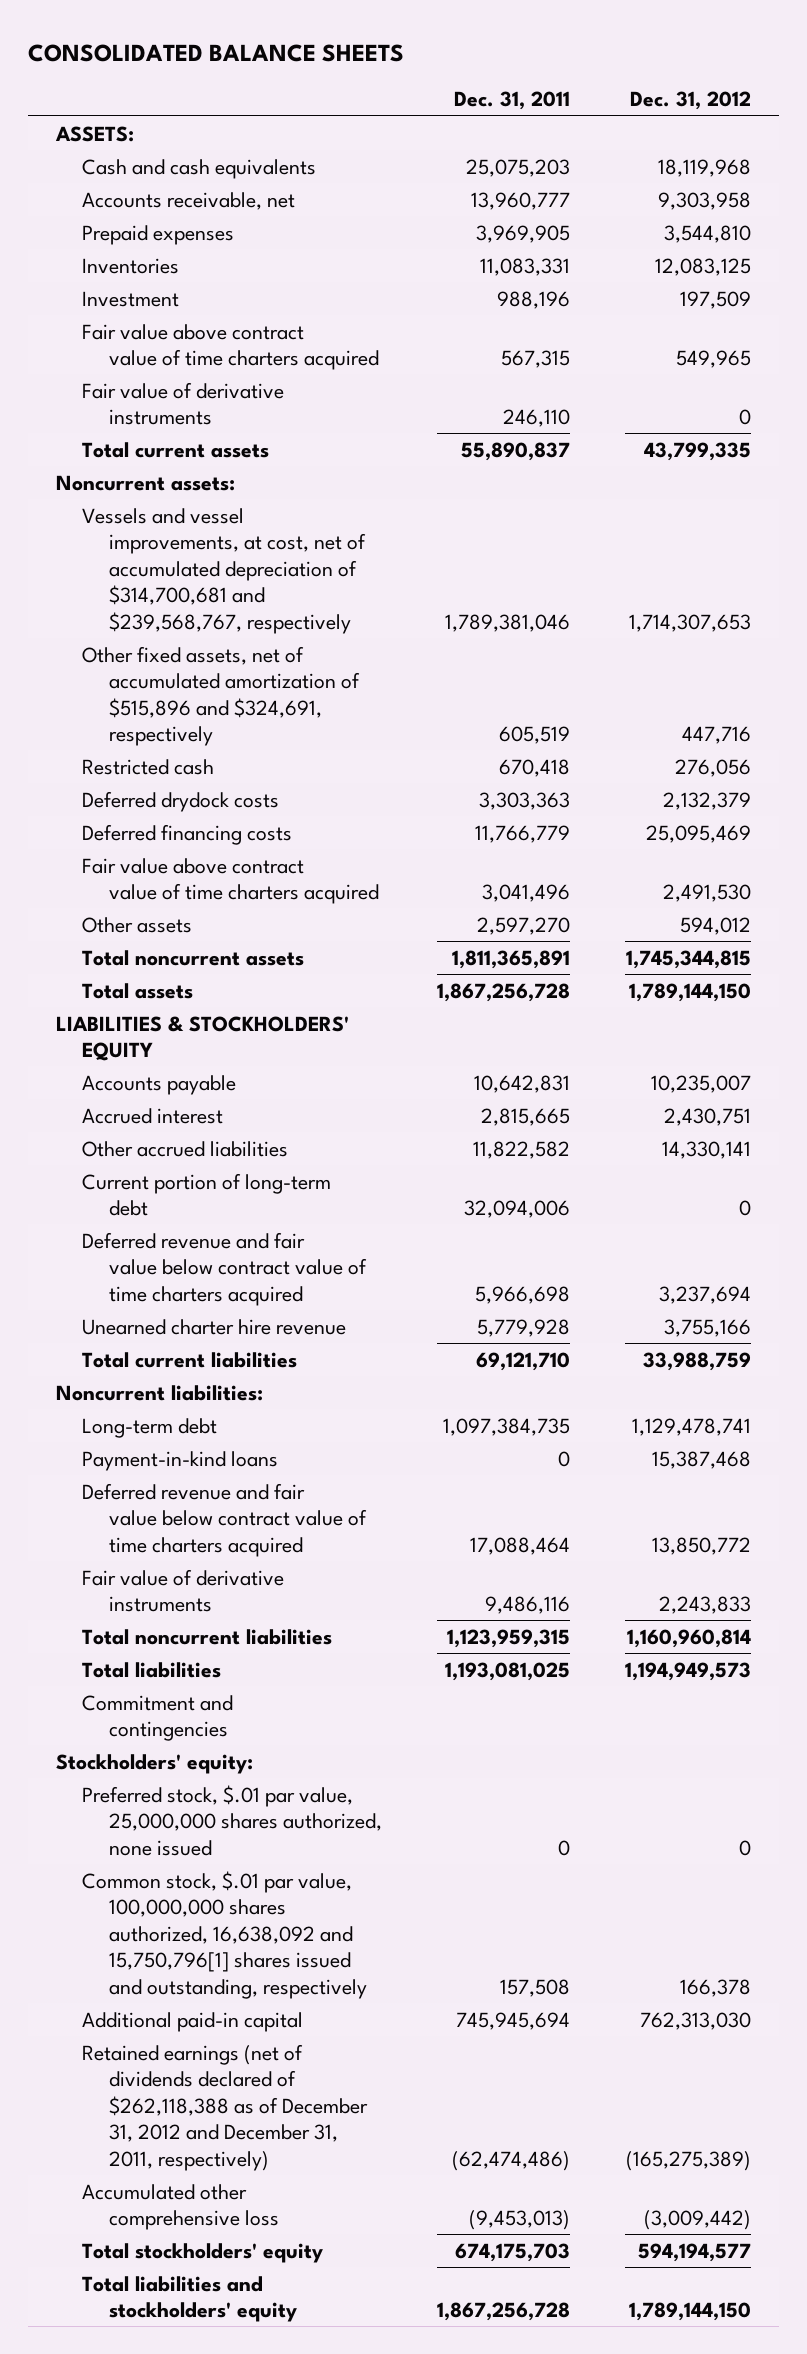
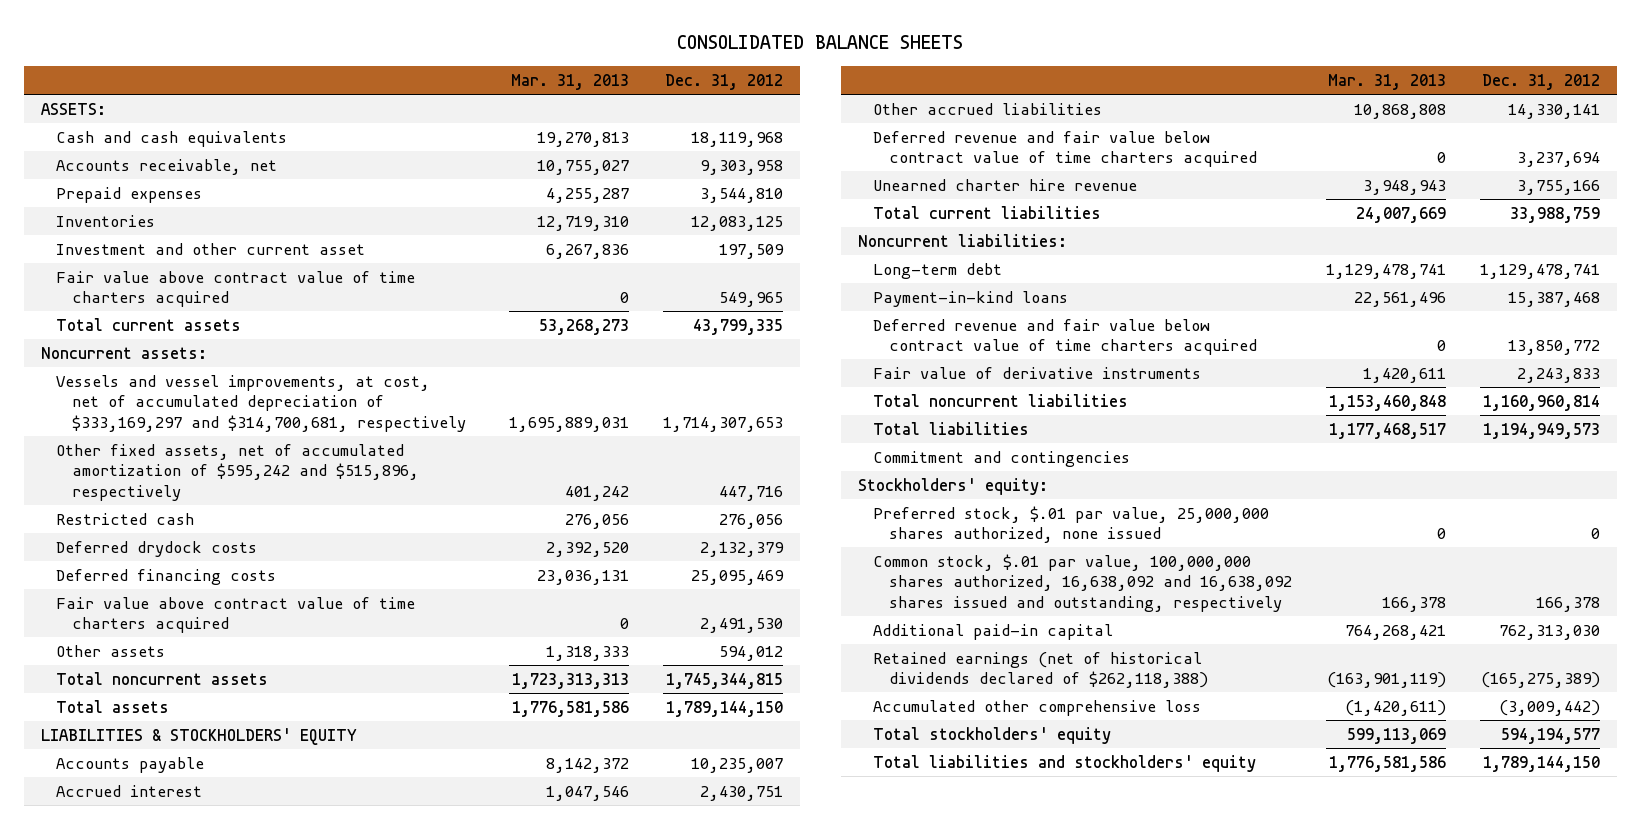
[453,91,570,111] Dec. 31, 2011 -> none
none -> [510,73,629,90] Mar. 31, 2013
[82,290,180,307] Investment -> [56,242,366,255] Investment and other current asset
[82,381,285,426] Fair value of derivative instruments -> none
[82,507,366,634] Vessels and vessel improvements, at cost, net of accumulated depreciation of $314,700,681 and $239,568,767, respectively -> [56,374,466,432] Vessels and vessel improvements, at cost, net of accumulated depreciation of $333,169,297 and $314,700,681, respectively
[82,645,360,747] Other fixed assets, net of accumulated amortization of $515,896 and $324,691, respectively -> [56,443,419,501] Other fixed assets, net of accumulated amortization of $595,242 and $515,896, respectively
[82,1172,332,1217] Current portion of long-term debt -> none
[82,1870,367,1999] Common stock, $.01 par value, 100,000,000 shares authorized, 16,638,092 and 15,750,796[1] shares issued and outstanding, respectively -> [873,553,1292,612] Common stock, $.01 par value, 100,000,000 shares authorized, 16,638,092 and 16,638,092 shares issued and outstanding, respectively
[82,2043,368,2171] Retained earnings (net of dividends declared of $262,118,388 as of December 31, 2012 and December 31, 2011, respectively) -> [873,651,1208,689] Retained earnings (net of historical dividends declared of $262,118,388)

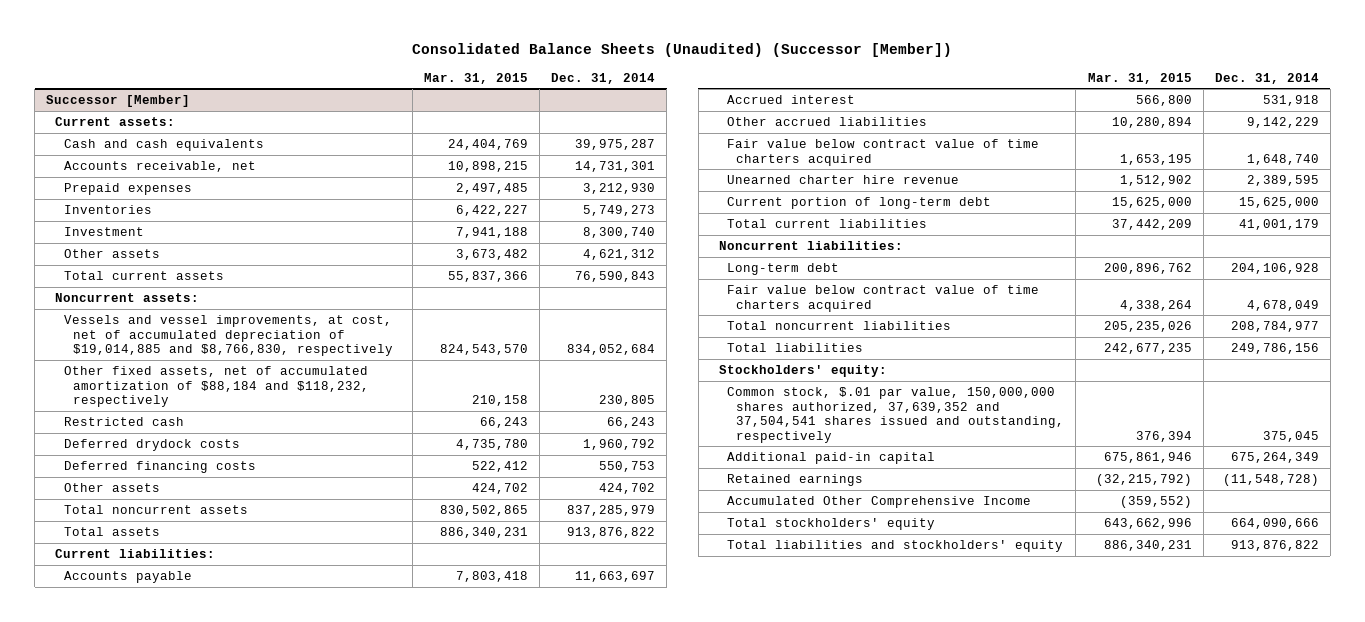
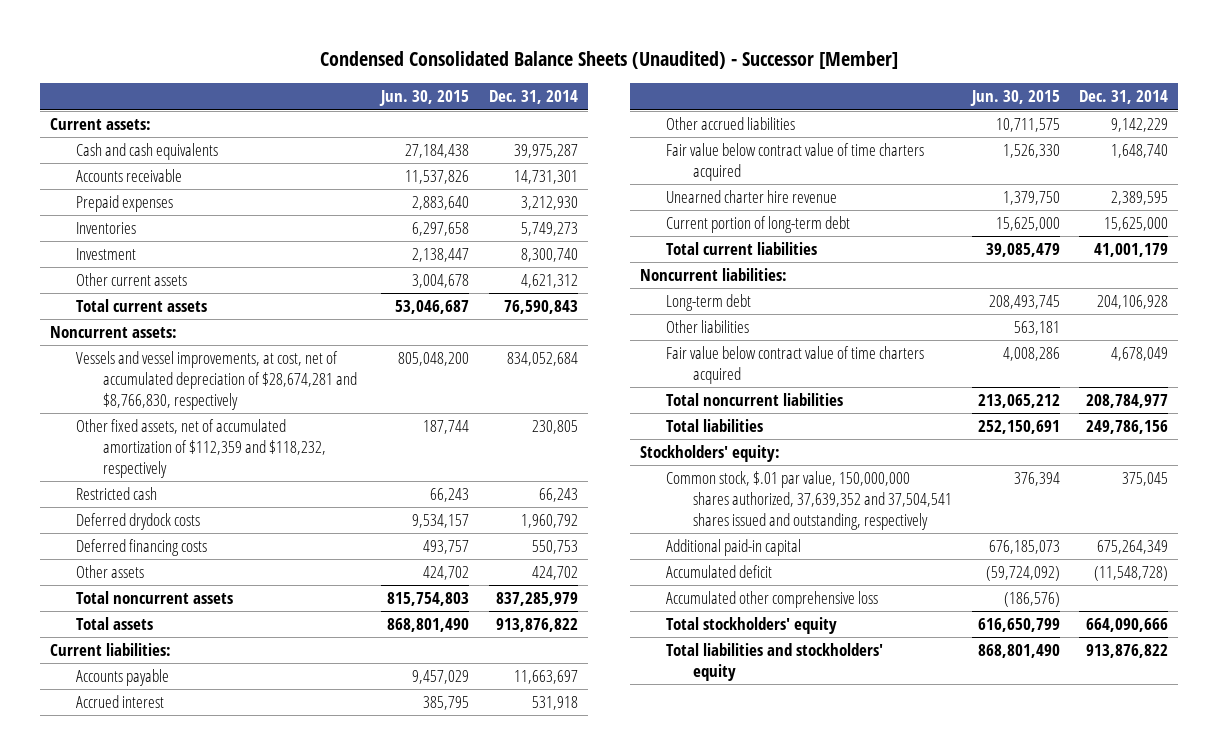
[412,43,953,58] Consolidated Balance Sheets (Unaudited) (Successor [Member]) -> [319,51,898,70] Condensed Consolidated Balance Sheets (Unaudited) - Successor [Member]
[424,72,529,84] Mar. 31, 2015 -> none
none -> [379,90,470,107] Jun. 30, 2015
[46,94,191,107] Successor [Member] -> none
[63,160,256,172] Accounts receivable, net -> [76,169,183,183] Accounts receivable
[63,248,160,258] Other assets -> [76,273,188,287] Other current assets
[63,314,393,357] Vessels and vessel improvements, at cost, net of accumulated depreciation of $19,014,885 and $8,766,830, respectively -> [76,351,357,411] Vessels and vessel improvements, at cost, net of accumulated depreciation of $28,674,281 and $8,766,830, respectively
[63,365,369,408] Other fixed assets, net of accumulated amortization of $88,184 and $118,232, respectively -> [76,419,326,479] Other fixed assets, net of accumulated amortization of $112,359 and $118,232, respectively
none -> [666,320,750,334] Other liabilities
[727,473,864,486] Retained earnings -> [666,565,773,579] Accumulated deficit
[727,495,1032,508] Accumulated Other Comprehensive Income -> [666,591,879,609] Accumulated other comprehensive loss

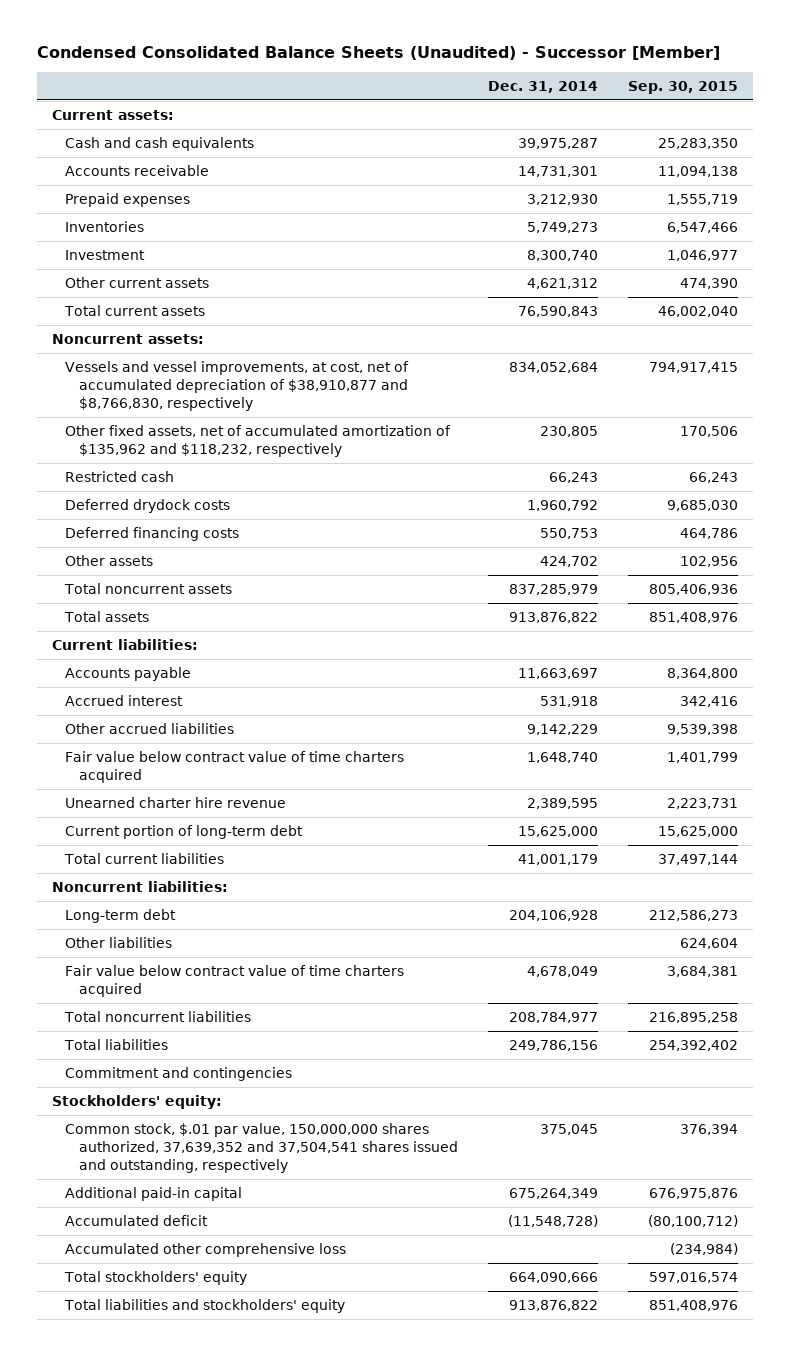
[379,90,470,107] Jun. 30, 2015 -> none
none -> [628,81,739,95] Sep. 30, 2015
[76,351,357,411] Vessels and vessel improvements, at cost, net of accumulated depreciation of $28,674,281 and $8,766,830, respectively -> [65,360,410,411] Vessels and vessel improvements, at cost, net of accumulated depreciation of $38,910,877 and $8,766,830, respectively
[76,419,326,479] Other fixed assets, net of accumulated amortization of $112,359 and $118,232, respectively -> [65,424,452,457] Other fixed assets, net of accumulated amortization of $135,962 and $118,232, respectively
none -> [65,1066,293,1081] Commitment and contingencies

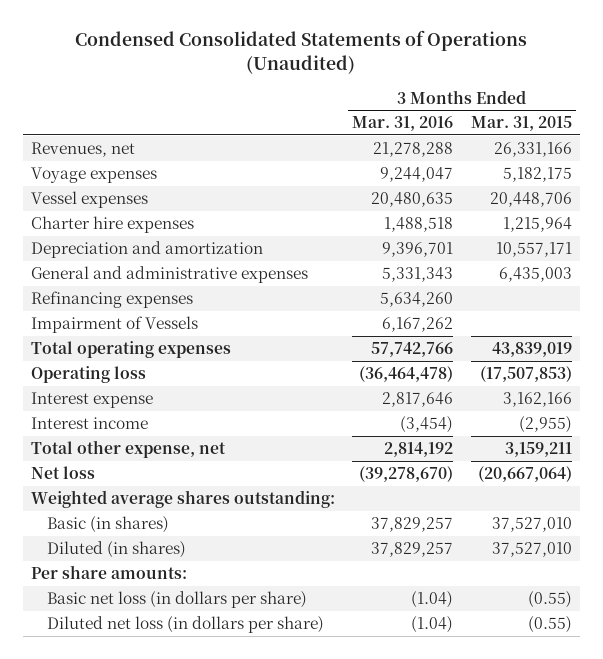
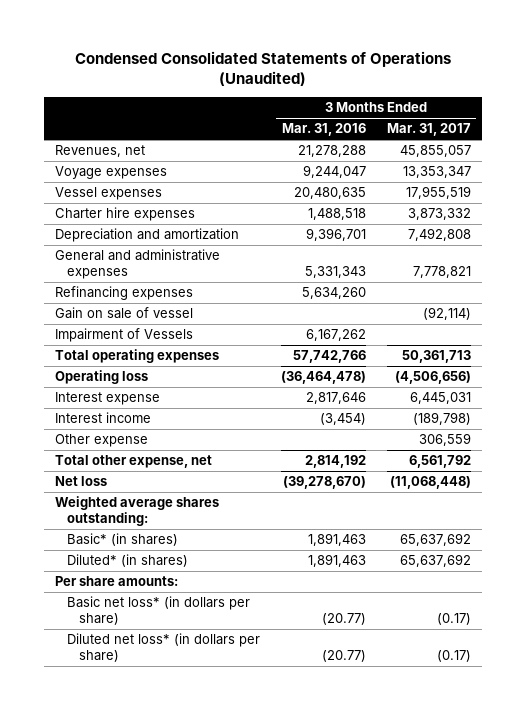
[470,116,572,132] Mar. 31, 2015 -> none
none -> [387,123,472,137] Mar. 31, 2017
none -> [54,307,193,320] Gain on sale of vessel
none -> [54,434,148,448] Other expense
[46,515,169,533] Basic (in shares) -> [66,533,178,547] Basic* (in shares)
[371,516,454,532] 37,829,257 -> [307,533,366,547] 1,891,463
[46,540,186,558] Diluted (in shares) -> [66,554,188,568] Diluted* (in shares)
[371,541,454,557] 37,829,257 -> [307,554,366,568] 1,891,463
[46,590,307,608] Basic net loss (in dollars per share) -> [66,596,250,625] Basic net loss* (in dollars per share)
[411,590,454,608] (1.04) -> [321,612,366,625] (20.77)
[46,615,324,633] Diluted net loss (in dollars per share) -> [66,633,260,662] Diluted net loss* (in dollars per share)
[411,615,454,633] (1.04) -> [321,649,366,662] (20.77)

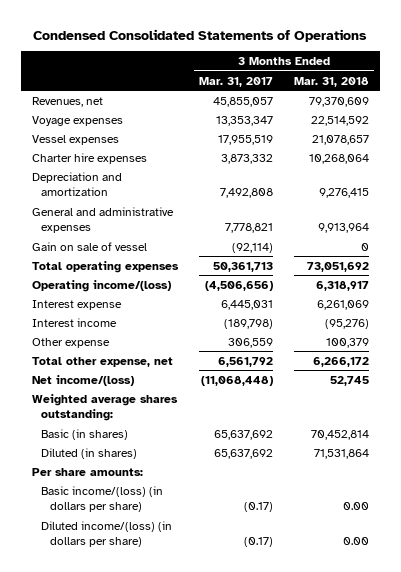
[74,50,451,86] Condensed Consolidated Statements of Operations (Unaudited) -> [33,28,368,42] Condensed Consolidated Statements of Operations
[281,123,366,137] Mar. 31, 2016 -> none
none -> [294,76,370,87] Mar. 31, 2018
[54,286,193,301] Refinancing expenses -> none
[54,328,193,343] Impairment of Vessels -> none
[54,370,148,385] Operating loss -> [31,279,171,292] Operating income/(loss)
[54,476,107,487] Net loss -> [31,374,134,386] Net income/(loss)
[66,533,178,547] Basic* (in shares) -> [40,428,128,440] Basic (in shares)
[66,554,188,568] Diluted* (in shares) -> [40,447,137,459] Diluted (in shares)
[66,596,250,625] Basic net loss* (in dollars per share) -> [40,485,163,512] Basic income/(loss) (in dollars per share)
[66,633,260,662] Diluted net loss* (in dollars per share) -> [40,520,172,547] Diluted income/(loss) (in dollars per share)

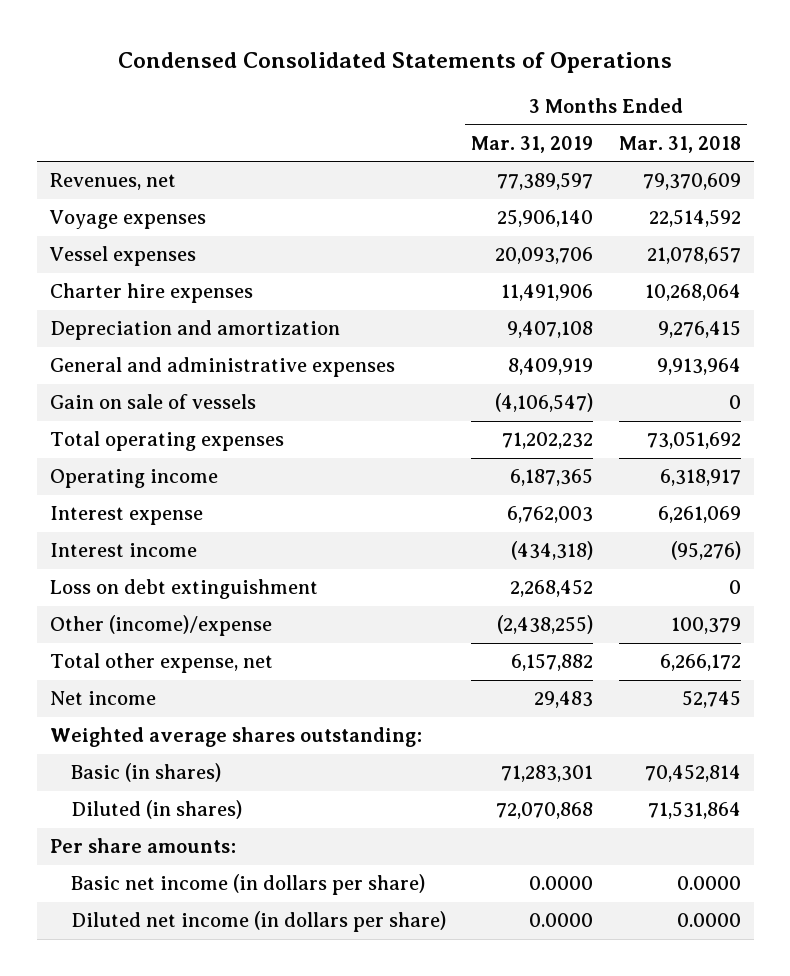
[198,76,273,87] Mar. 31, 2017 -> none
none -> [471,135,594,153] Mar. 31, 2019
[31,241,147,251] Gain on sale of vessel -> [49,394,256,410] Gain on sale of vessels
[31,279,171,292] Operating income/(loss) -> [49,469,218,489] Operating income
none -> [49,579,318,600] Loss on debt extinguishment
[31,337,110,348] Other expense -> [49,615,272,637] Other (income)/expense
[31,374,134,386] Net income/(loss) -> [49,691,156,706] Net income
[40,485,163,512] Basic income/(loss) (in dollars per share) -> [70,874,425,896] Basic net income (in dollars per share)
[343,501,370,510] 0.00 -> [676,876,741,891] 0.0000
[40,520,172,547] Diluted income/(loss) (in dollars per share) -> [70,911,446,933] Diluted net income (in dollars per share)
[343,536,370,545] 0.00 -> [676,913,741,928] 0.0000

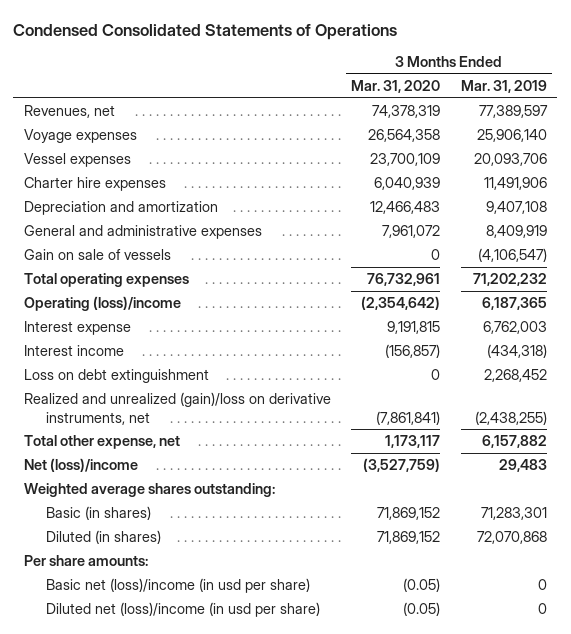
[618,135,741,153] Mar. 31, 2018 -> none
none -> [351,80,441,94] Mar. 31, 2020
[49,469,218,489] Operating income -> [23,296,181,312] Operating (loss)/income
[49,615,272,637] Other (income)/expense -> [23,392,331,425] Realized and unrealized (gain)/loss on derivative instruments, net
[49,691,156,706] Net income -> [23,458,138,473] Net (loss)/income
[70,874,425,896] Basic net income (in dollars per share) -> [46,578,311,594] Basic net (loss)/income (in usd per share)
[529,876,594,891] 0.0000 -> [538,579,548,591] 0
[70,911,446,933] Diluted net income (in dollars per share) -> [46,602,321,618] Diluted net (loss)/income (in usd per share)
[529,913,594,928] 0.0000 -> [538,603,548,615] 0

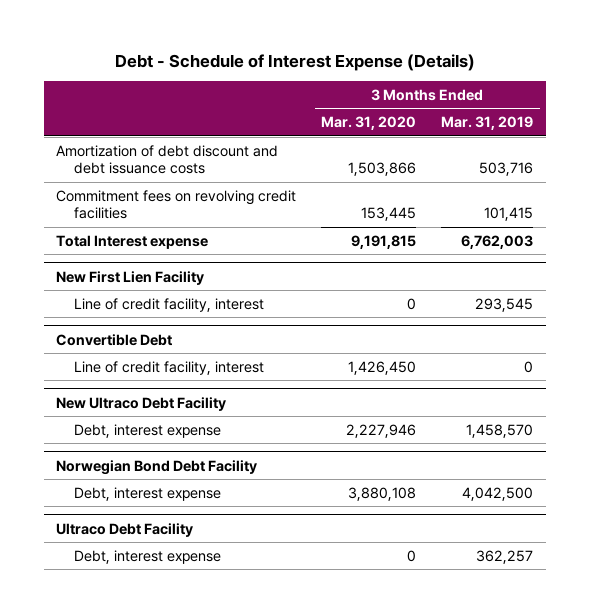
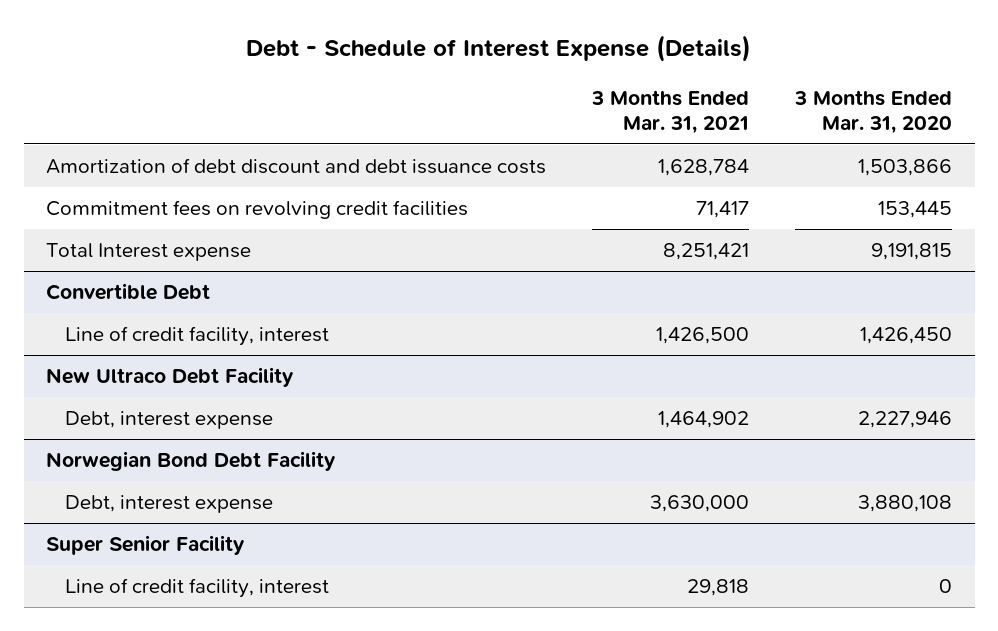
[441,116,534,131] Mar. 31, 2019 -> none
none -> [591,90,750,135] 3 Months Ended Mar. 31, 2021
[56,270,205,285] New First Lien Facility -> none
[73,297,264,312] Line of credit facility, interest -> none
[56,522,194,537] Ultraco Debt Facility -> none
[73,549,221,564] Debt, interest expense -> none
none -> [46,534,246,555] Super Senior Facility
none -> [64,577,329,598] Line of credit facility, interest

